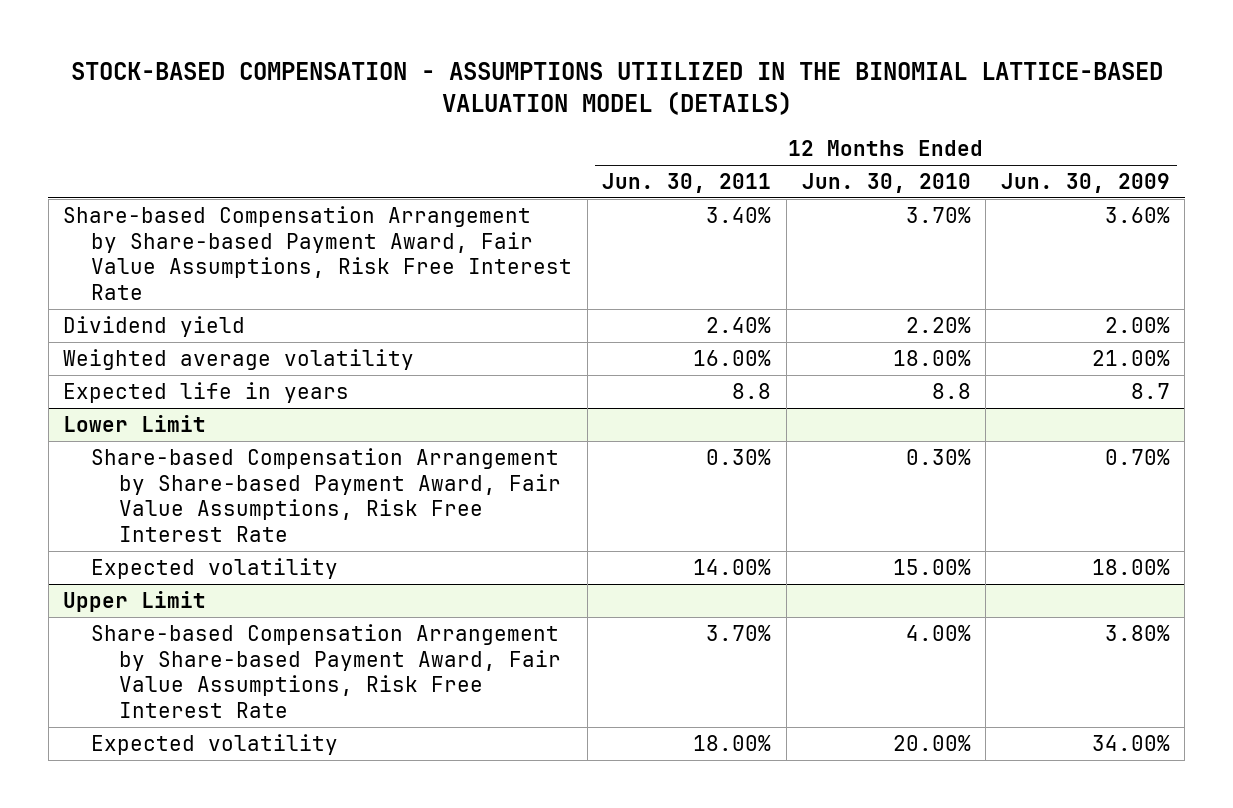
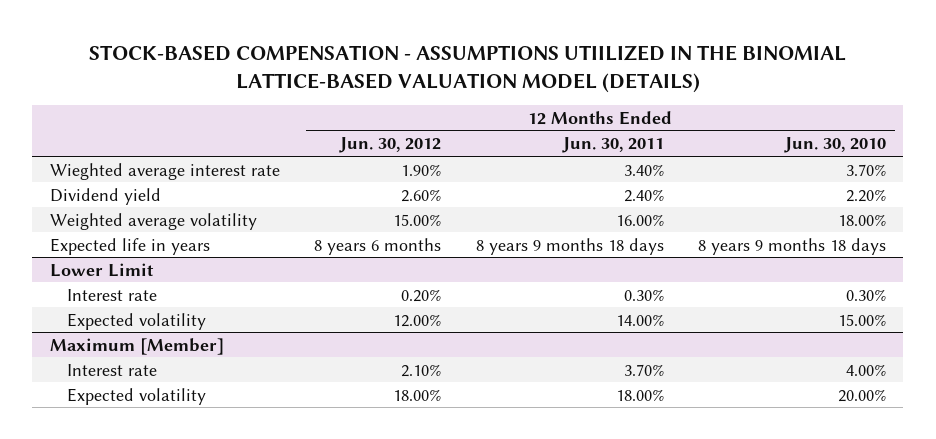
[1000,172,1170,193] Jun. 30, 2009 -> none
none -> [339,137,442,154] Jun. 30, 2012
[63,205,573,301] Share-based Compensation Arrangement by Share-based Payment Award, Fair Value Assumptions, Risk Free Interest Rate -> [49,162,280,180] Wieghted average interest rate
[732,382,772,399] 8.8 -> [475,237,664,255] 8 years 9 months 18 days
[931,382,971,399] 8.8 -> [698,237,887,255] 8 years 9 months 18 days
[91,447,561,543] Share-based Compensation Arrangement by Share-based Payment Award, Fair Value Assumptions, Risk Free Interest Rate -> [67,288,158,301] Interest rate
[63,590,207,612] Upper Limit -> none
none -> [49,337,224,355] Maximum [Member]
[91,623,561,719] Share-based Compensation Arrangement by Share-based Payment Award, Fair Value Assumptions, Risk Free Interest Rate -> [67,363,158,376] Interest rate

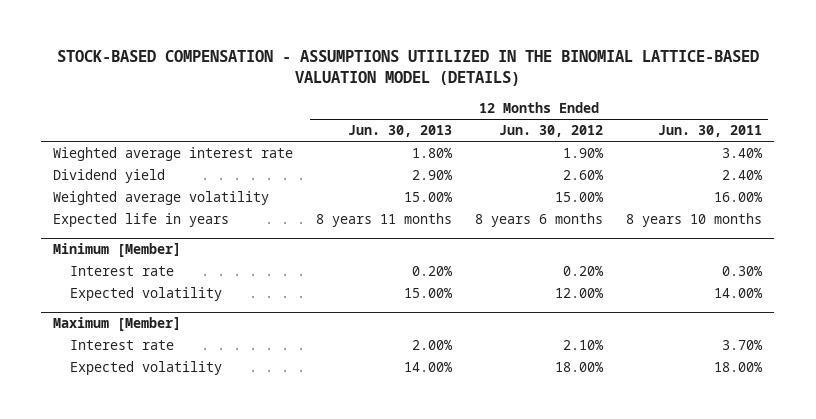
[784,137,887,154] Jun. 30, 2010 -> none
none -> [348,125,453,138] Jun. 30, 2013
[49,262,154,277] Lower Limit -> none
[475,237,664,255] 8 years 9 months 18 days -> [626,213,763,228] 8 years 10 months
none -> [53,243,182,258] Minimum [Member]

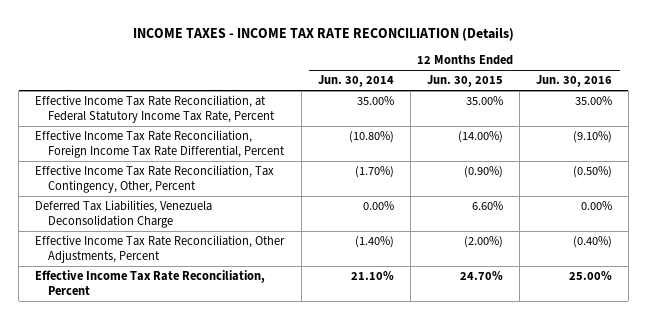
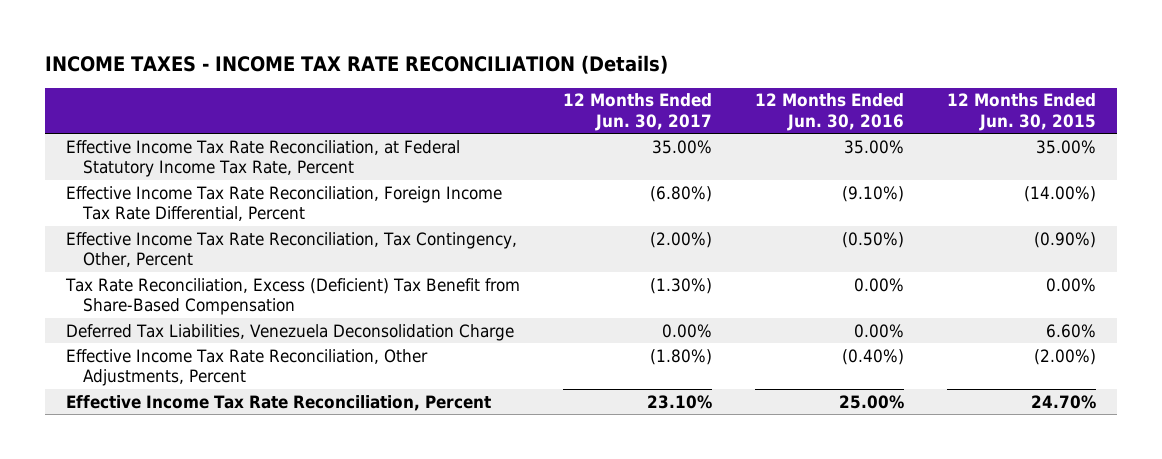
[317,75,394,88] Jun. 30, 2014 -> none
none -> [563,93,713,132] 12 Months Ended Jun. 30, 2017
none -> [65,277,521,316] Tax Rate Reconciliation, Excess (Deficient) Tax Benefit from Share-Based Compensation

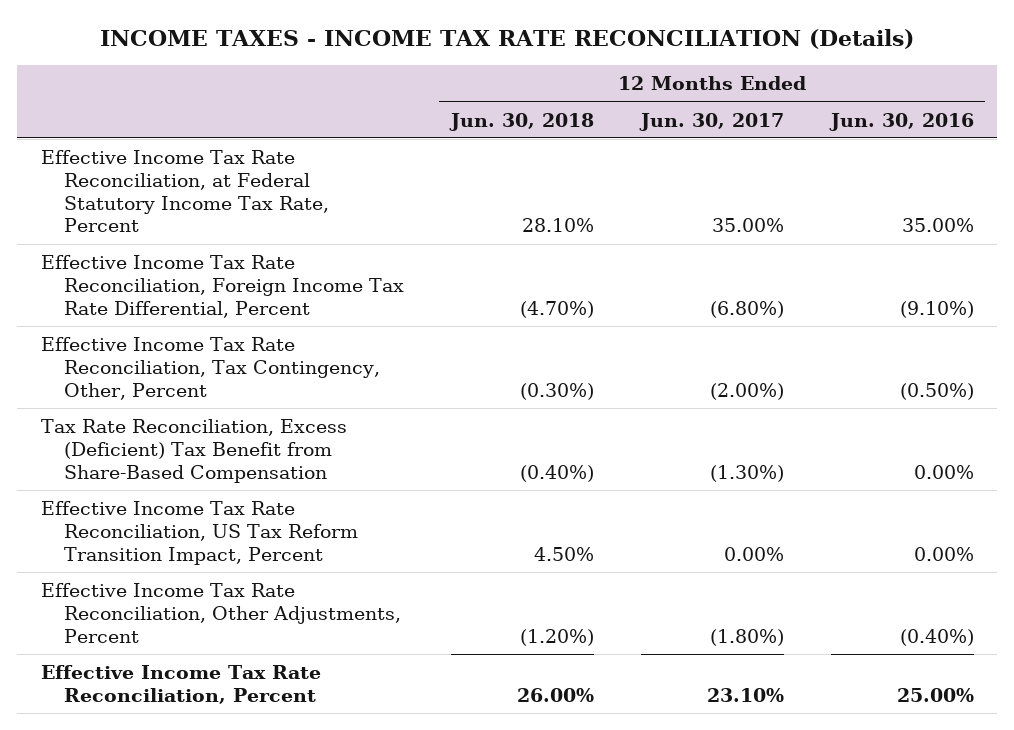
[946,93,1096,132] 12 Months Ended Jun. 30, 2015 -> none
none -> [448,112,594,131] Jun. 30, 2018
[66,323,515,341] Deferred Tax Liabilities, Venezuela Deconsolidation Charge -> none
none -> [40,501,358,565] Effective Income Tax Rate Reconciliation, US Tax Reform Transition Impact, Percent

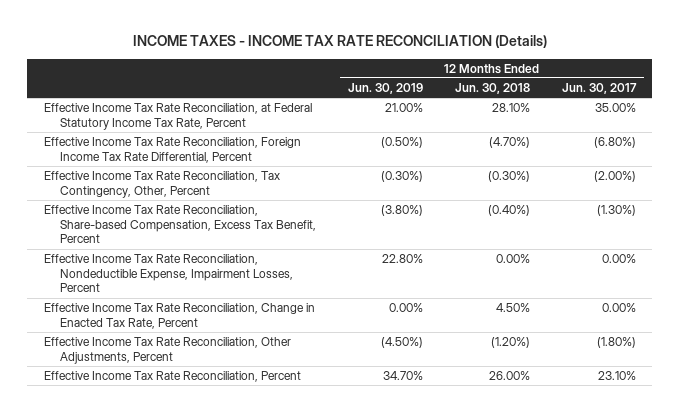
[828,112,974,131] Jun. 30, 2016 -> none
none -> [347,83,423,95] Jun. 30, 2019
[40,501,358,565] Effective Income Tax Rate Reconciliation, US Tax Reform Transition Impact, Percent -> none
[40,419,347,483] Tax Rate Reconciliation, Excess (Deficient) Tax Benefit from Share-Based Compensation -> [43,205,316,244] Effective Income Tax Rate Reconciliation, Share-based Compensation, Excess Tax Benefit, Percent
none -> [43,254,293,293] Effective Income Tax Rate Reconciliation, Nondeductible Expense, Impairment Losses, Percent
none -> [43,303,315,329] Effective Income Tax Rate Reconciliation, Change in Enacted Tax Rate, Percent

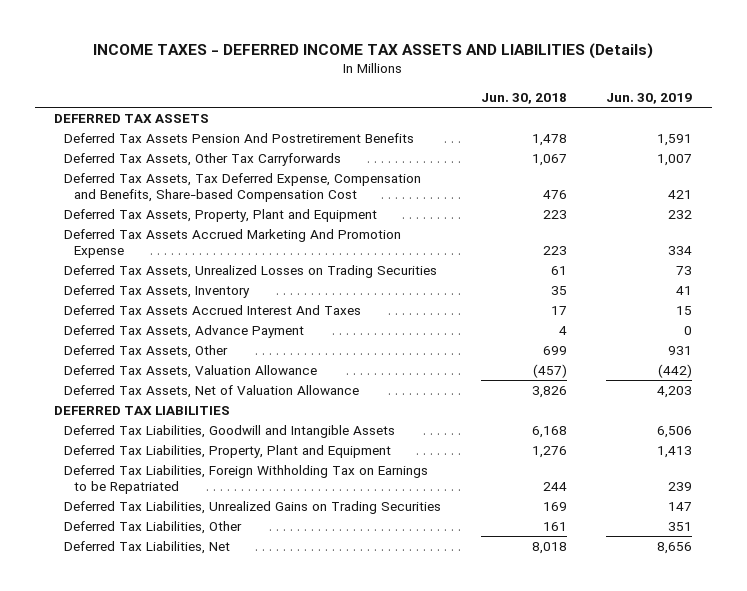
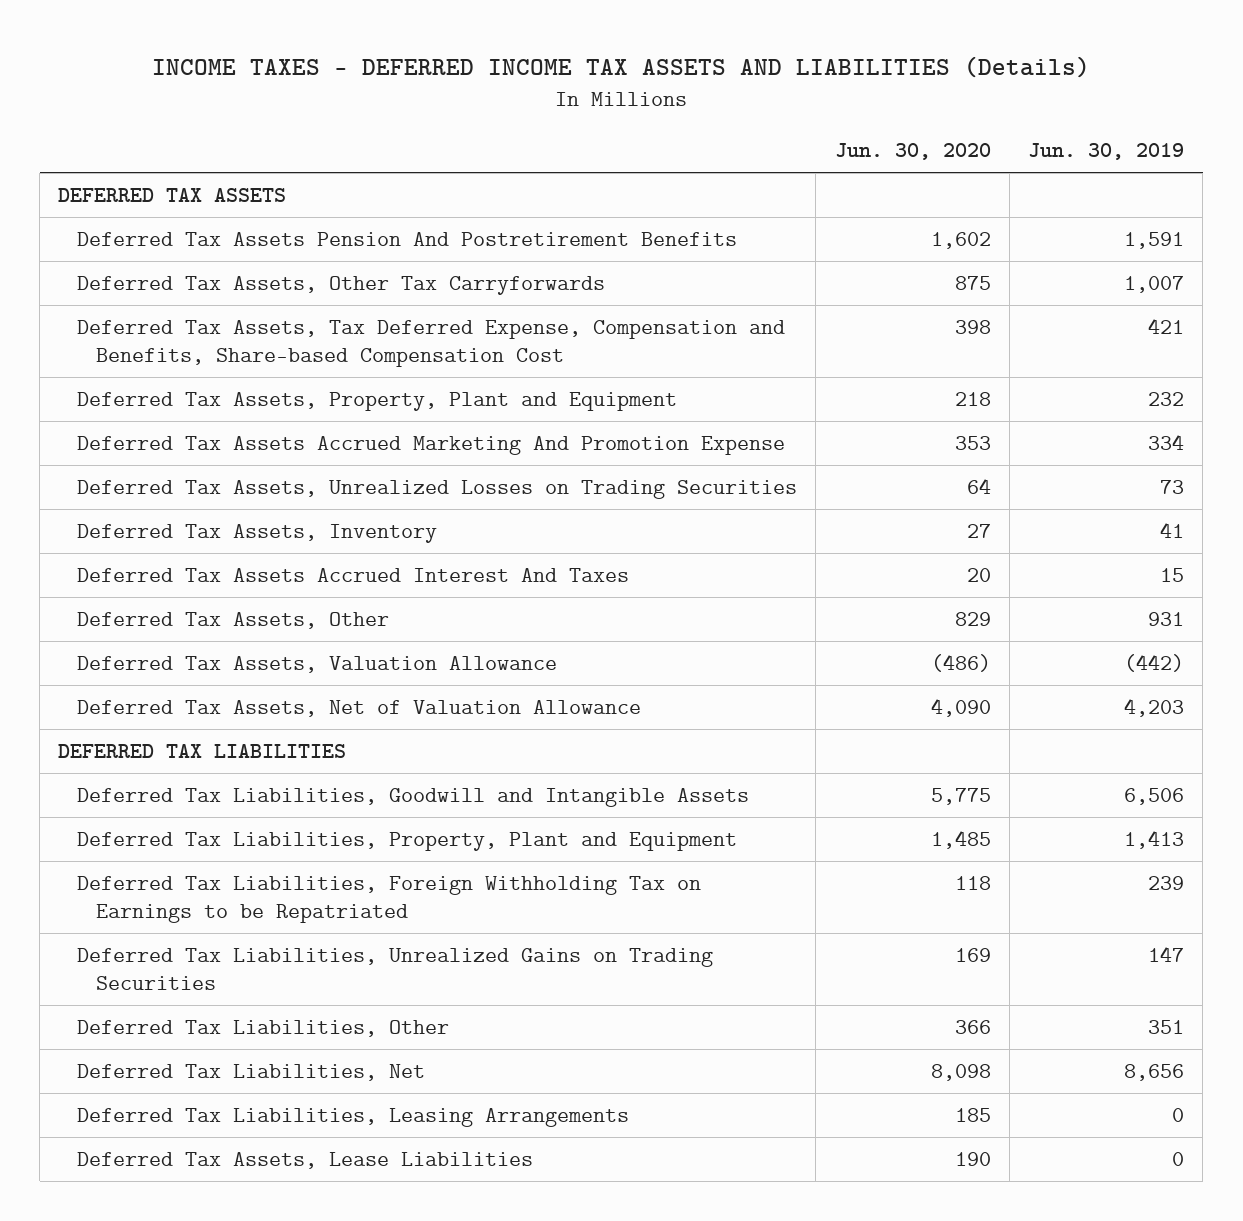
[480,92,567,104] Jun. 30, 2018 -> none
none -> [834,143,991,161] Jun. 30, 2020
[64,324,305,338] Deferred Tax Assets, Advance Payment -> none
none -> [77,1107,630,1127] Deferred Tax Liabilities, Leasing Arrangements
none -> [77,1151,534,1169] Deferred Tax Assets, Lease Liabilities

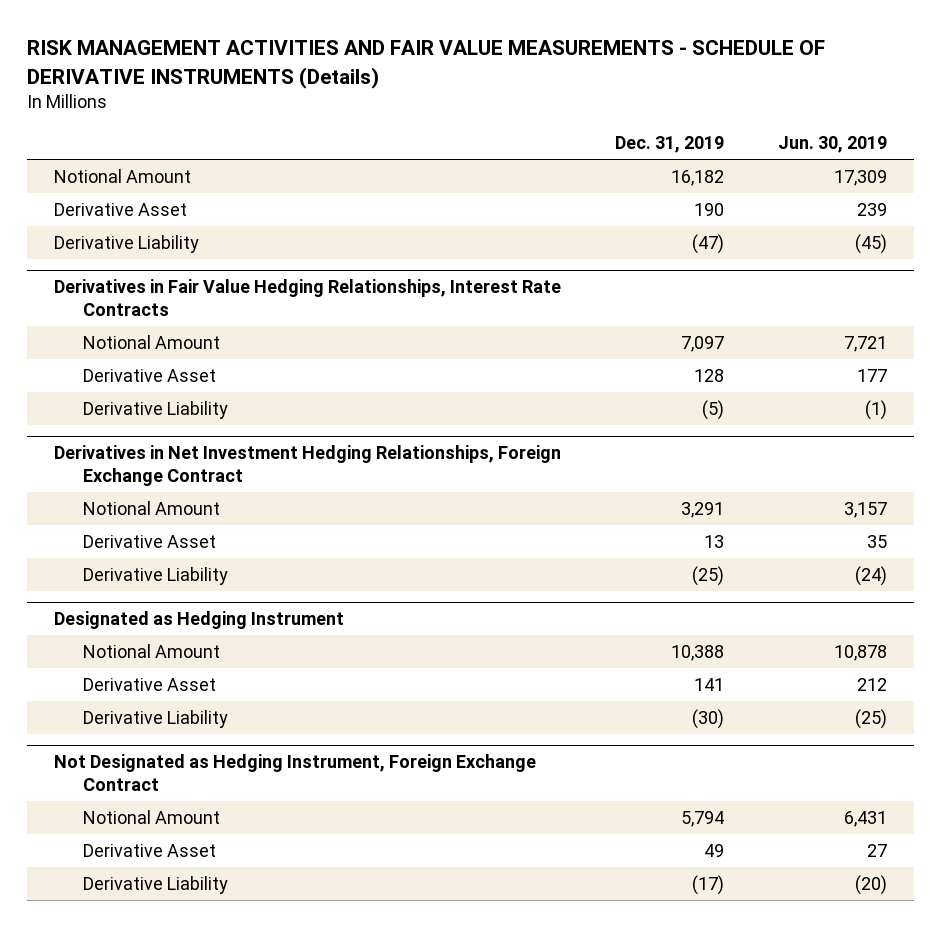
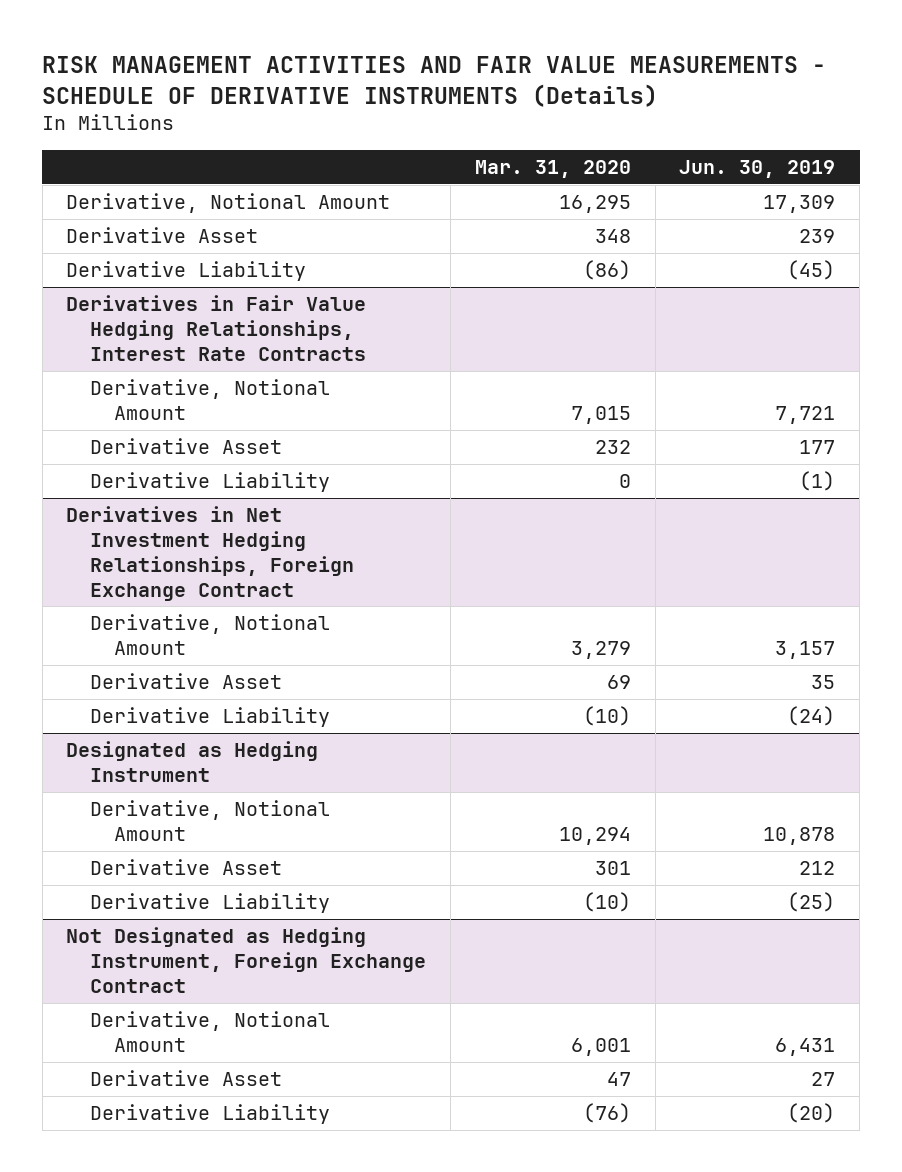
[615,136,725,154] Dec. 31, 2019 -> none
none -> [474,160,631,179] Mar. 31, 2020
[54,168,192,183] Notional Amount -> [66,193,391,214] Derivative, Notional Amount
[82,334,220,349] Notional Amount -> [90,379,331,421] Derivative, Notional Amount
[82,500,220,515] Notional Amount -> [90,614,331,656] Derivative, Notional Amount
[82,643,220,658] Notional Amount -> [90,800,331,842] Derivative, Notional Amount
[82,809,220,824] Notional Amount -> [90,1011,331,1053] Derivative, Notional Amount

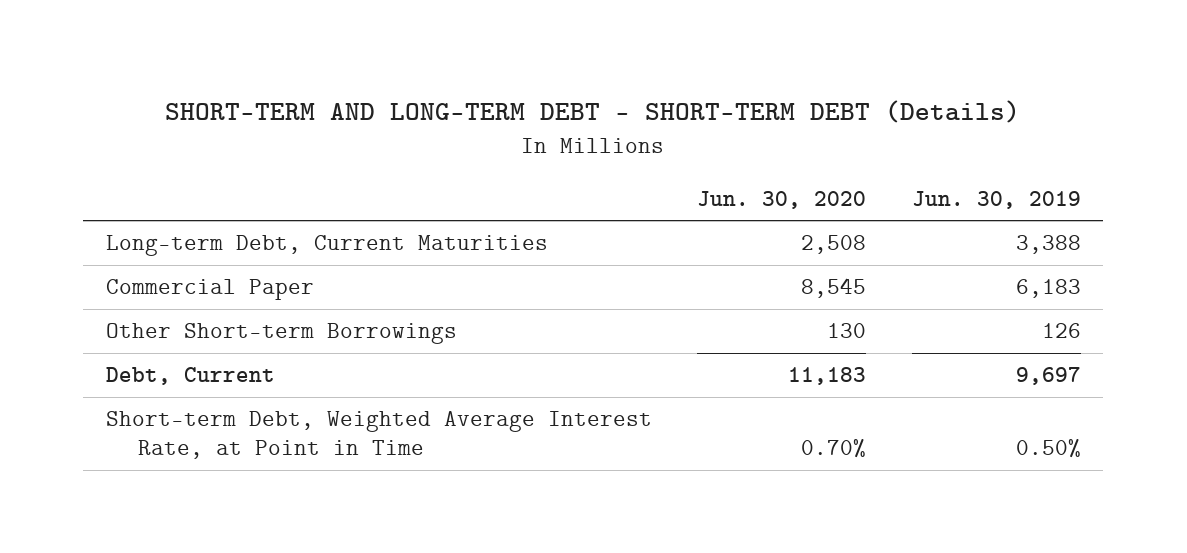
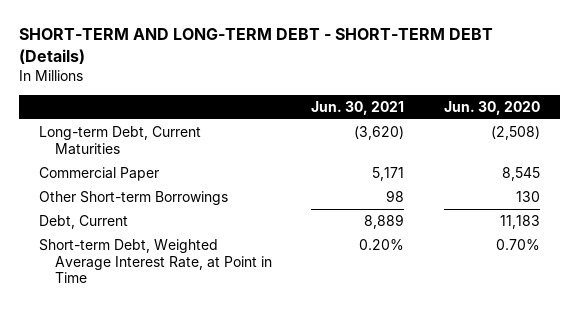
[911,190,1081,209] Jun. 30, 2019 -> none
none -> [311,100,405,115] Jun. 30, 2021
[801,235,867,255] 2,508 -> [491,126,541,141] (2,508)

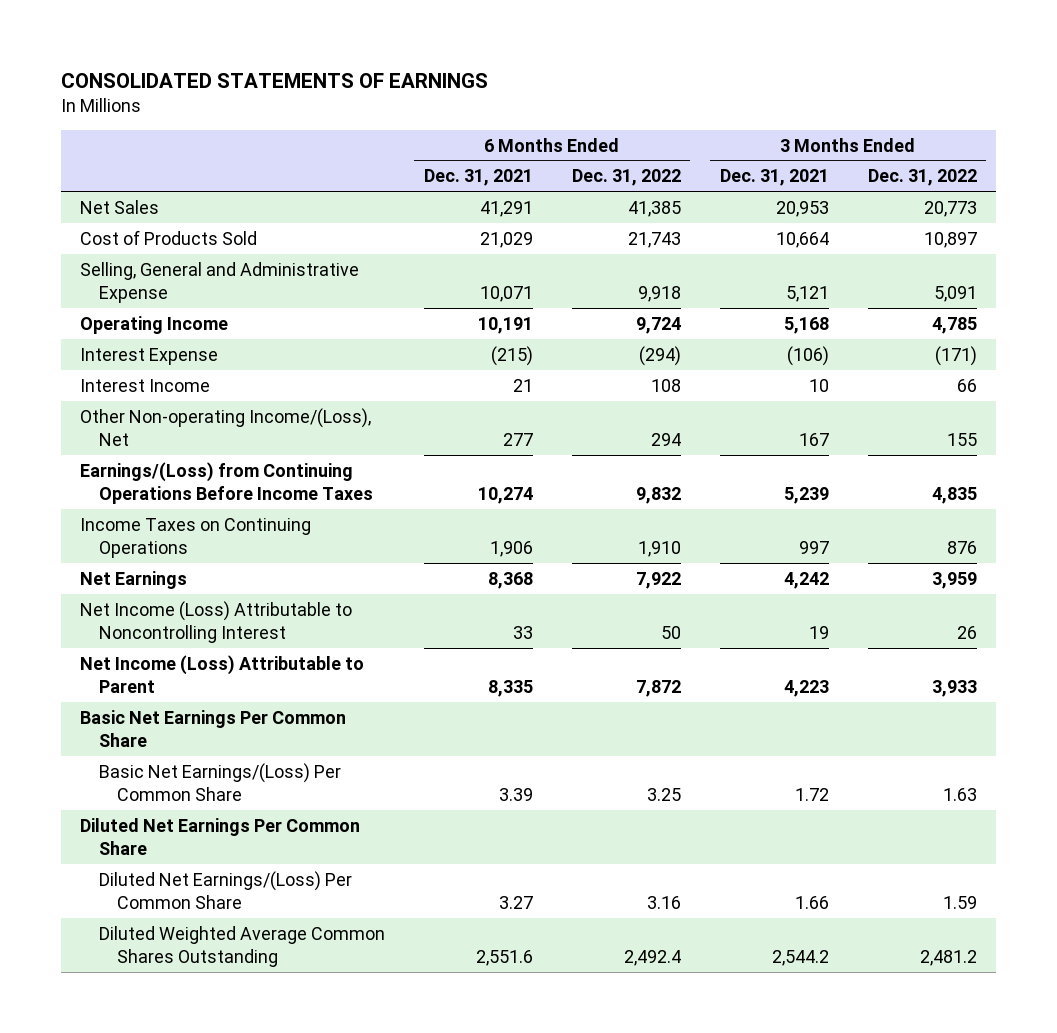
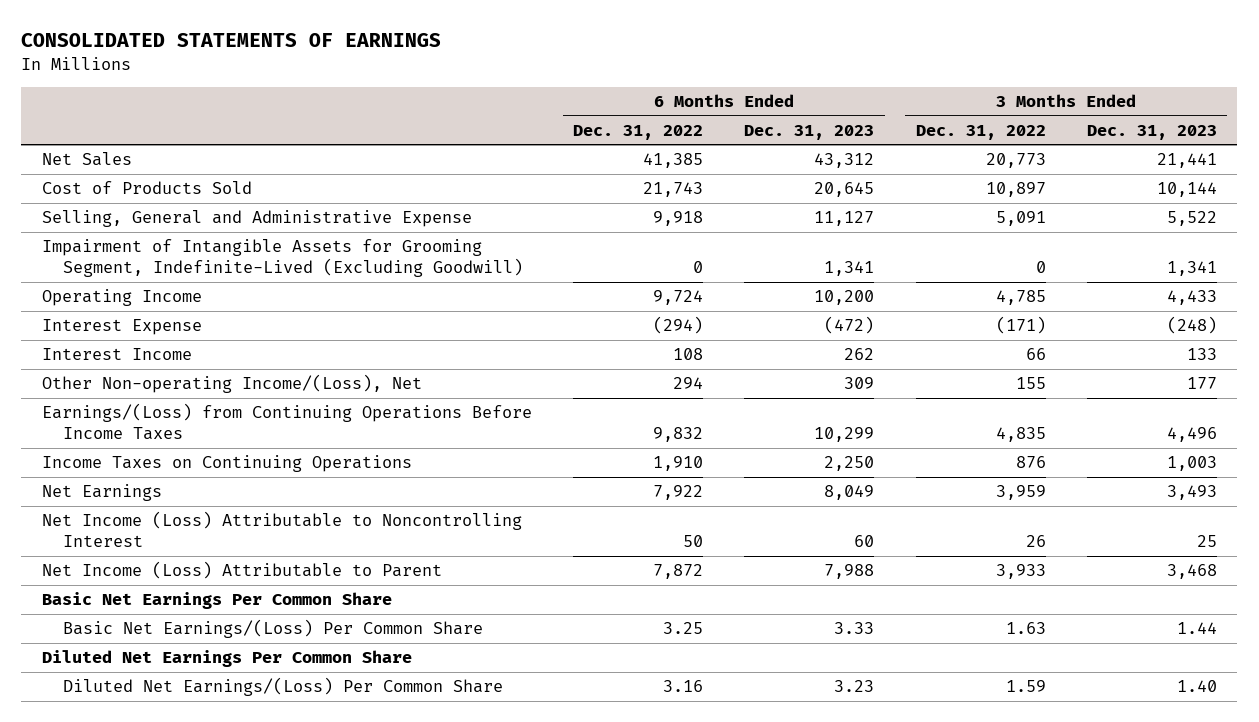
[423,169,533,187] Dec. 31, 2021 -> none
[719,169,829,187] Dec. 31, 2021 -> none
none -> [744,124,875,140] Dec. 31, 2023
none -> [1086,124,1217,140] Dec. 31, 2023
none -> [42,239,524,278] Impairment of Intangible Assets for Grooming Segment, Indefinite-Lived (Excluding Goodwill)
[98,925,385,967] Diluted Weighted Average Common Shares Outstanding -> none

